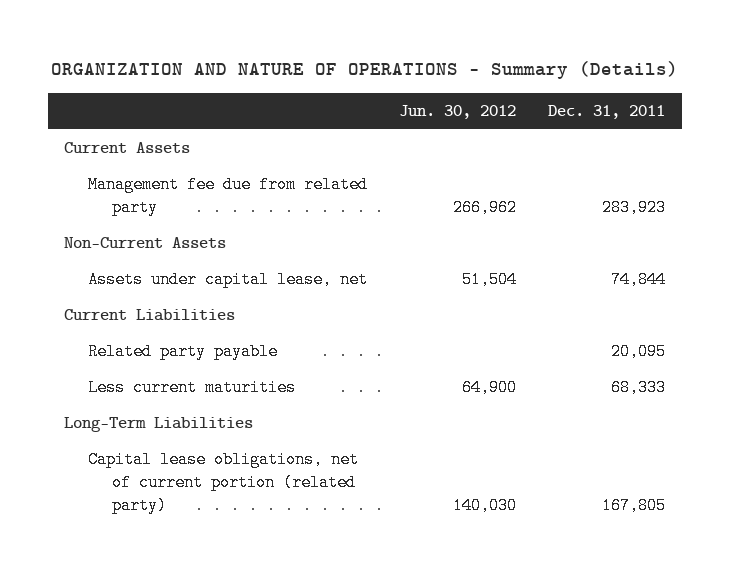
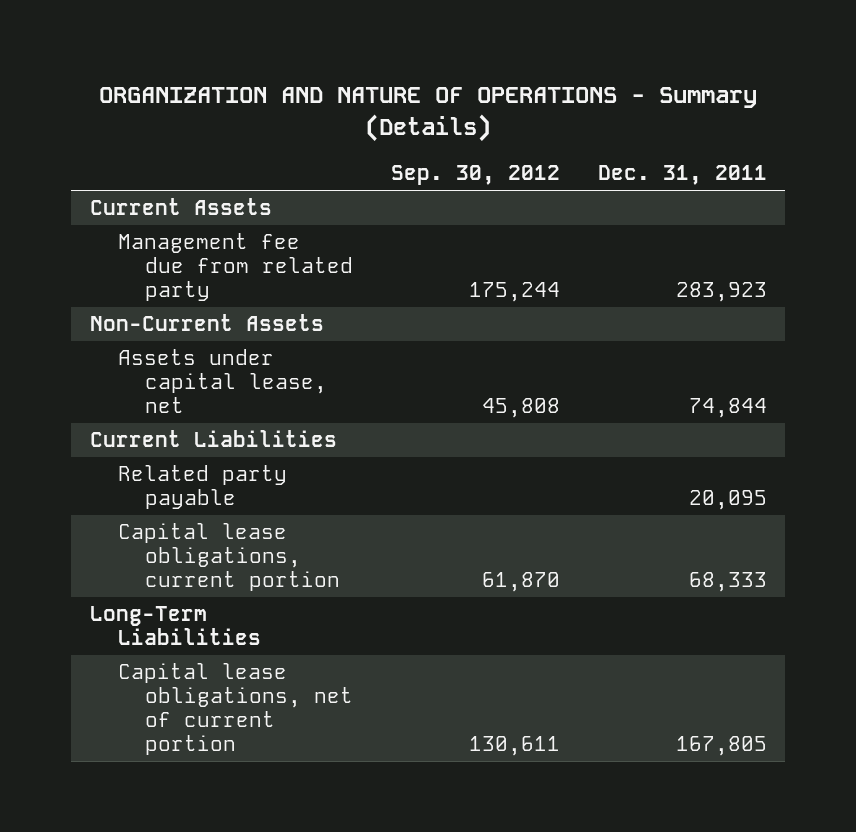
[399,105,517,120] Jun. 30, 2012 -> none
none -> [391,165,561,186] Sep. 30, 2012
[88,379,297,397] Less current maturities -> [117,523,341,592] Capital lease obligations, current portion
[88,451,360,514] Capital lease obligations, net of current portion (related party) -> [117,663,354,756] Capital lease obligations, net of current portion

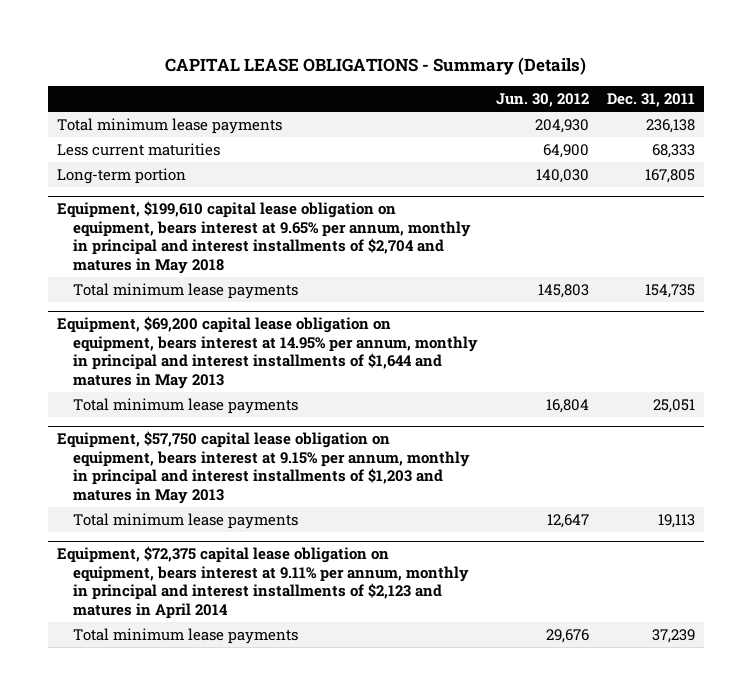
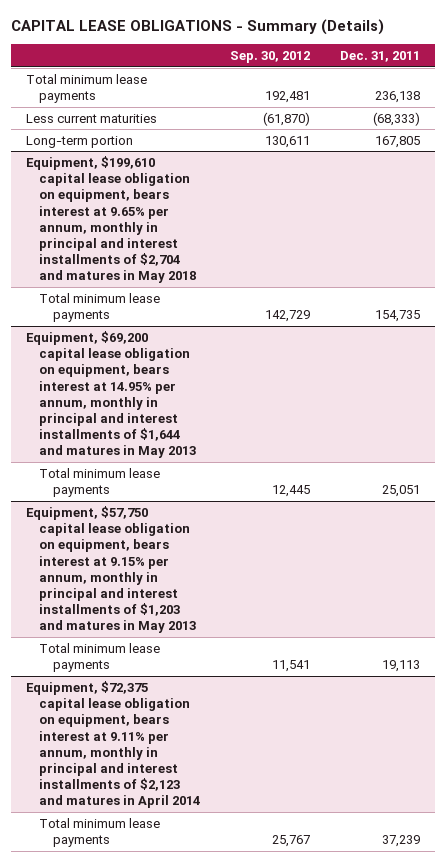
[495,92,589,107] Jun. 30, 2012 -> none
none -> [230,51,311,64] Sep. 30, 2012
[651,144,695,159] 68,333 -> [373,111,421,126] (68,333)

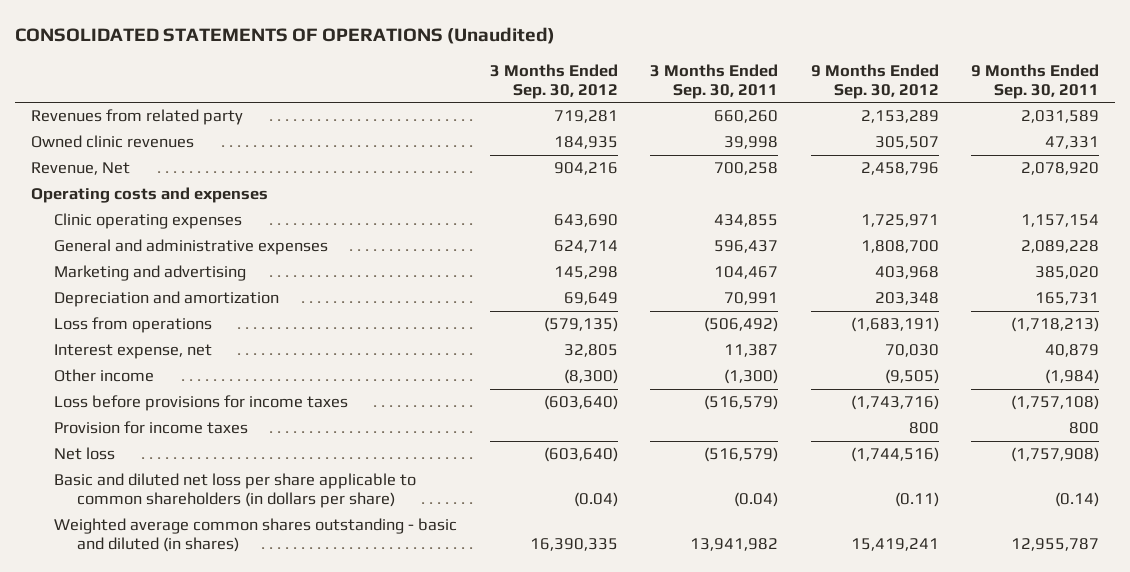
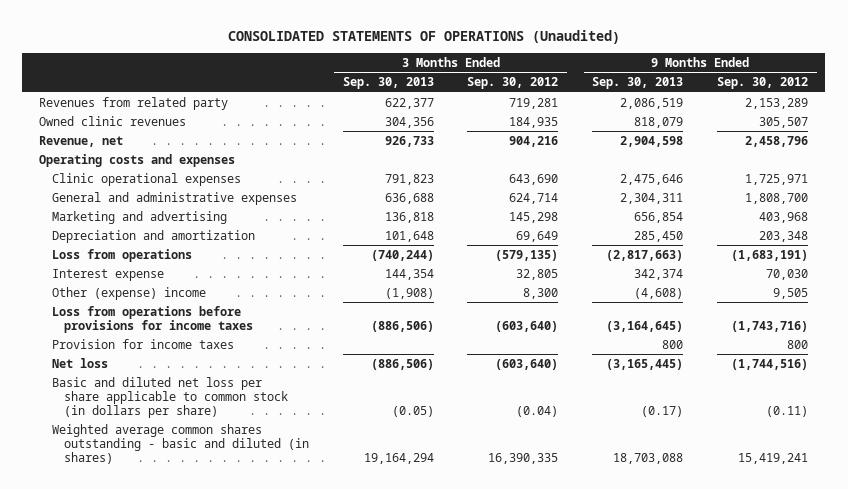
[650,63,779,99] 3 Months Ended Sep. 30, 2011 -> none
[971,63,1100,99] 9 Months Ended Sep. 30, 2011 -> none
none -> [342,77,434,90] Sep. 30, 2013
none -> [592,77,684,90] Sep. 30, 2013
[31,162,131,176] Revenue, Net -> [39,135,124,147] Revenue, net
[54,213,243,230] Clinic operating expenses -> [51,172,241,186] Clinic operational expenses
[54,344,213,360] Interest expense, net -> [51,268,164,281] Interest expense
[54,369,155,383] Other income -> [51,286,206,300] Other (expense) income
[563,369,618,385] (8,300) -> [523,287,559,299] 8,300
[884,369,939,385] (9,505) -> [773,287,809,299] 9,505
[54,395,349,412] Loss before provisions for income taxes -> [51,305,253,333] Loss from operations before provisions for income taxes
[54,473,417,509] Basic and diluted net loss per share applicable to common shareholders (in dollars per share) -> [51,376,288,418] Basic and diluted net loss per share applicable to common stock (in dollars per share)

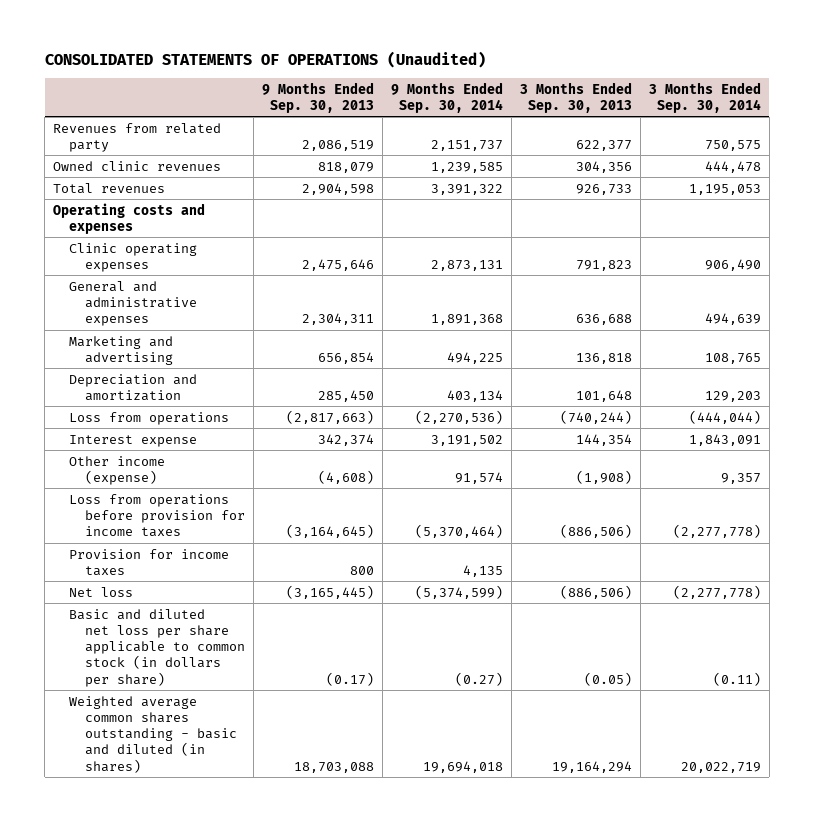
[467,77,559,90] Sep. 30, 2012 -> none
[717,77,809,90] Sep. 30, 2012 -> none
none -> [390,81,503,114] 9 Months Ended Sep. 30, 2014
none -> [648,81,761,114] 3 Months Ended Sep. 30, 2014
[39,135,124,147] Revenue, net -> [53,182,166,194] Total revenues
[51,172,241,186] Clinic operational expenses -> [69,242,198,272] Clinic operating expenses
[51,286,206,300] Other (expense) income -> [69,455,166,485] Other income (expense)
[51,305,253,333] Loss from operations before provisions for income taxes -> [69,493,246,538] Loss from operations before provision for income taxes

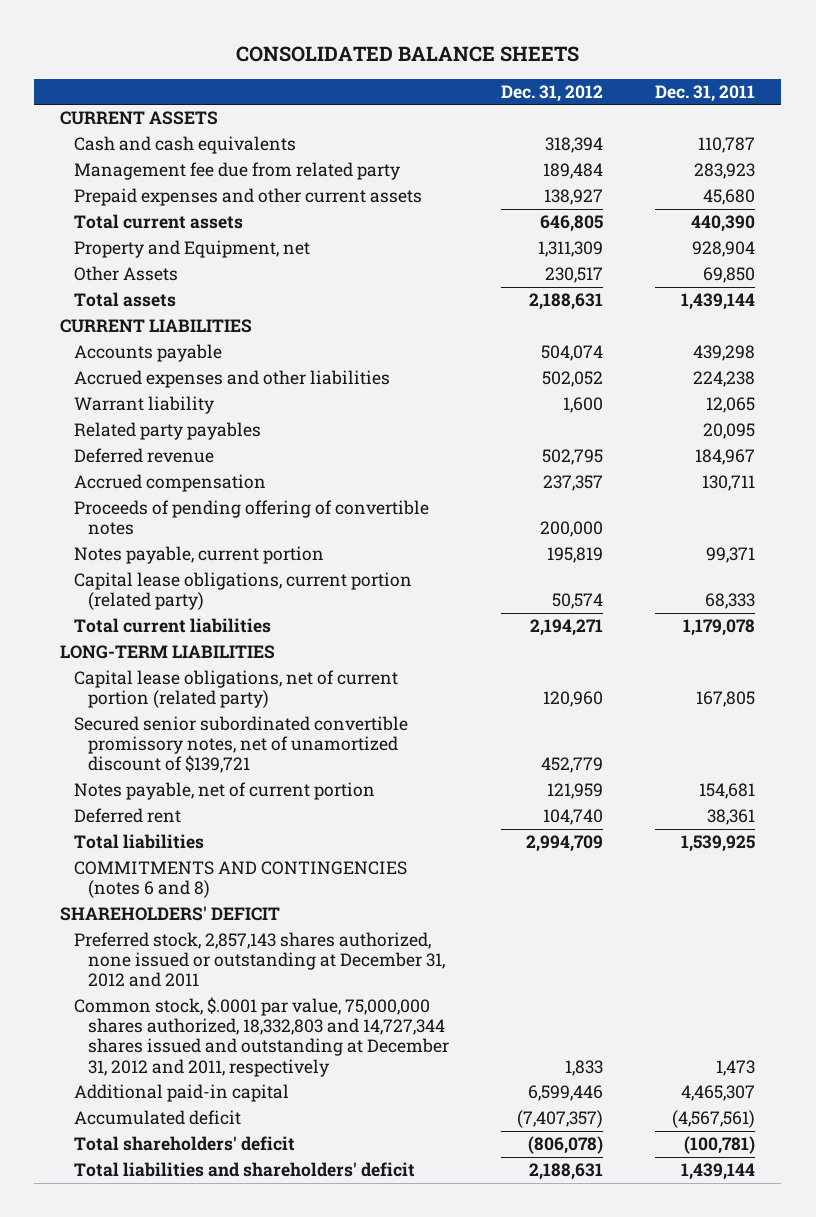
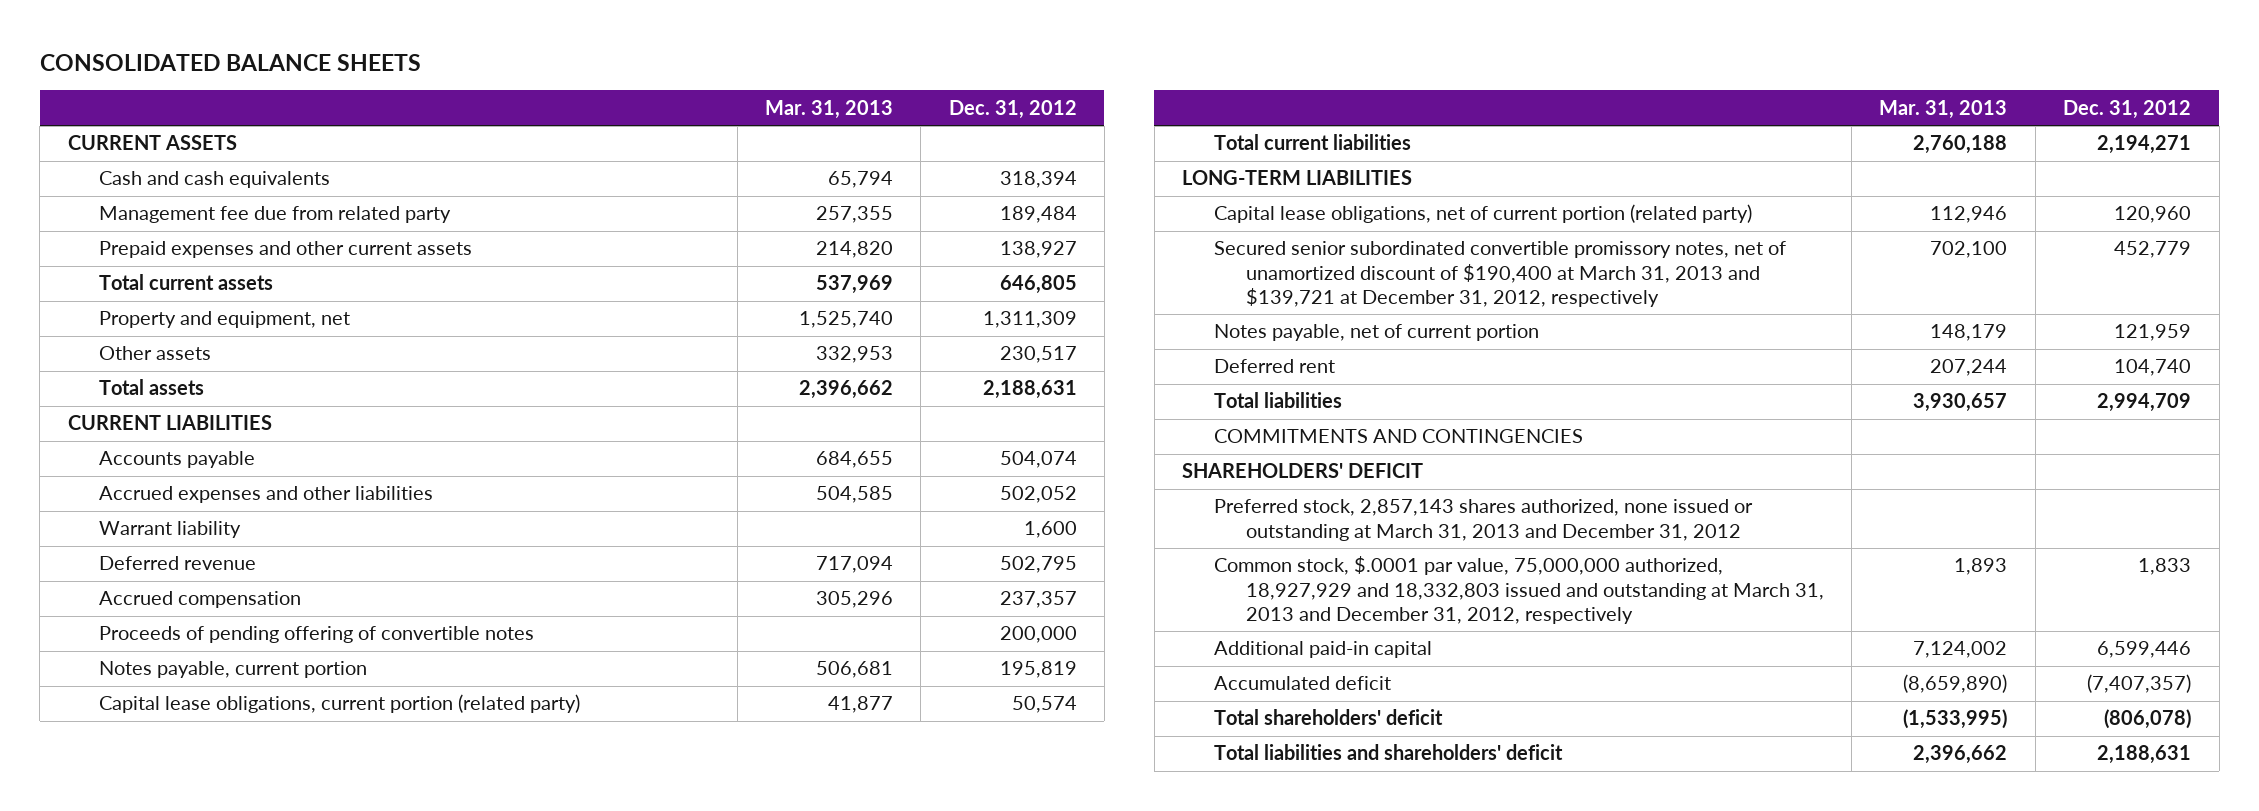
[655,84,756,102] Dec. 31, 2011 -> none
none -> [764,99,893,119] Mar. 31, 2013
[74,240,311,259] Property and Equipment, net -> [99,311,351,329] Property and equipment, net
[74,266,179,282] Other Assets -> [99,346,212,361] Other assets
[74,422,262,441] Related party payables -> none
[74,716,409,774] Secured senior subordinated convertible promissory notes, net of unamortized discount of $139,721 -> [1213,241,1786,308] Secured senior subordinated convertible promissory notes, net of unamortized discount of $190,400 at March 31, 2013 and $139,721 at December 31, 2012, respectively
[74,861,408,899] COMMITMENTS AND CONTINGENCIES (notes 6 and 8) -> [1213,429,1583,444] COMMITMENTS AND CONTINGENCIES
[74,932,445,988] Preferred stock, 2,857,143 shares authorized, none issued or outstanding at December 31, 2012 and 2011 -> [1213,499,1753,541] Preferred stock, 2,857,143 shares authorized, none issued or outstanding at March 31, 2013 and December 31, 2012
[74,997,449,1077] Common stock, $.0001 par value, 75,000,000 shares authorized, 18,332,803 and 14,727,344 shares issued and outstanding at December 31, 2012 and 2011, respectively -> [1213,556,1824,625] Common stock, $.0001 par value, 75,000,000 authorized, 18,927,929 and 18,332,803 issued and outstanding at March 31, 2013 and December 31, 2012, respectively

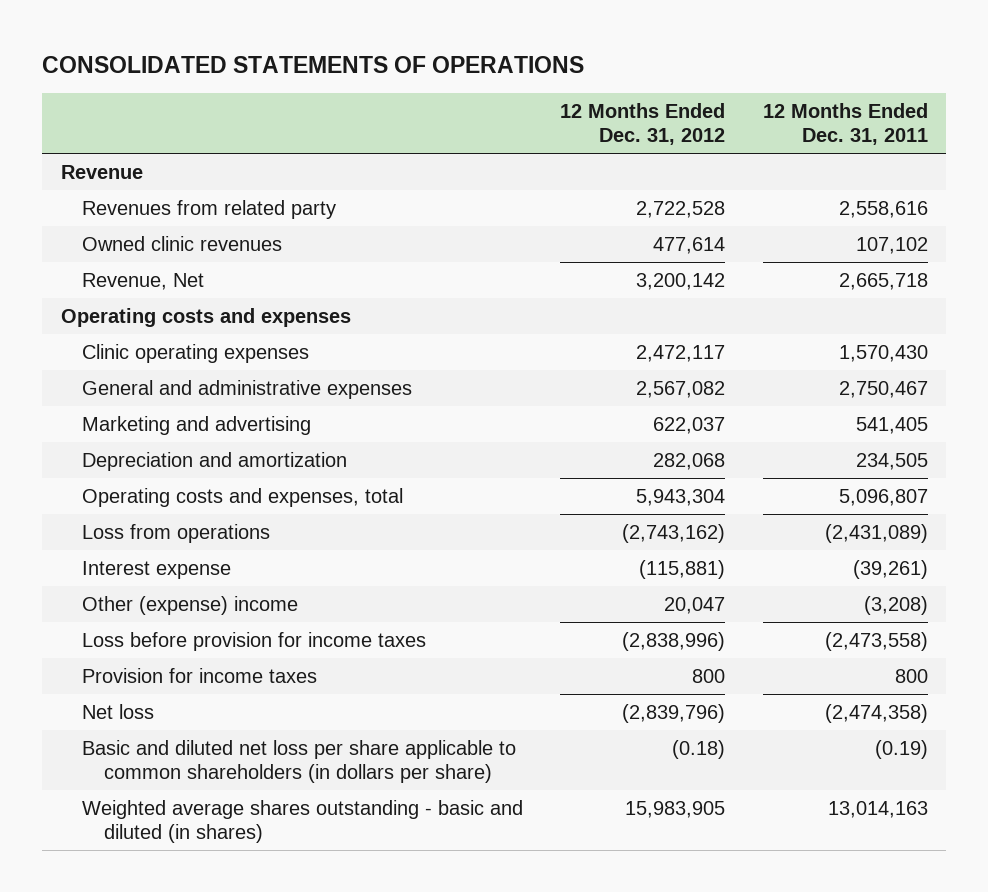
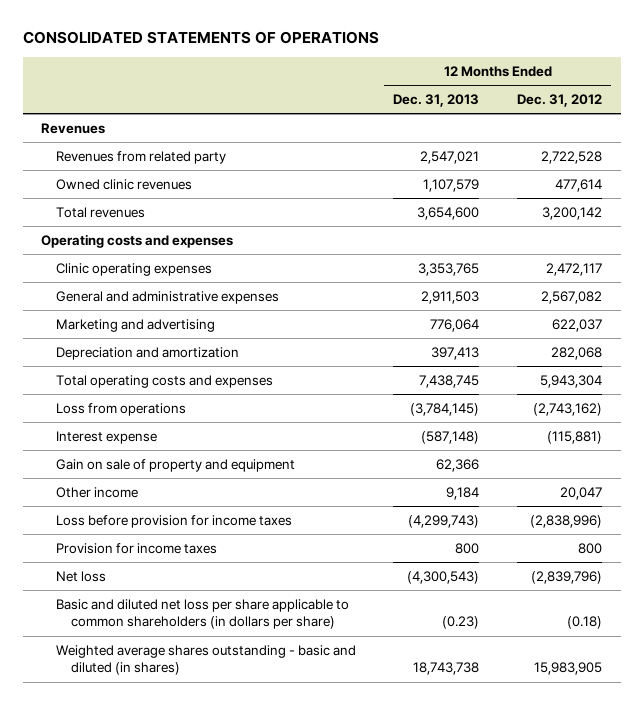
[762,103,928,145] 12 Months Ended Dec. 31, 2011 -> none
none -> [393,93,480,107] Dec. 31, 2013
[60,164,143,179] Revenue -> [41,122,106,134] Revenues
[82,272,205,290] Revenue, Net -> [56,206,146,218] Total revenues
[82,487,404,507] Operating costs and expenses, total -> [56,374,274,388] Total operating costs and expenses
none -> [56,458,296,472] Gain on sale of property and equipment
[82,595,299,615] Other (expense) income -> [56,486,139,498] Other income

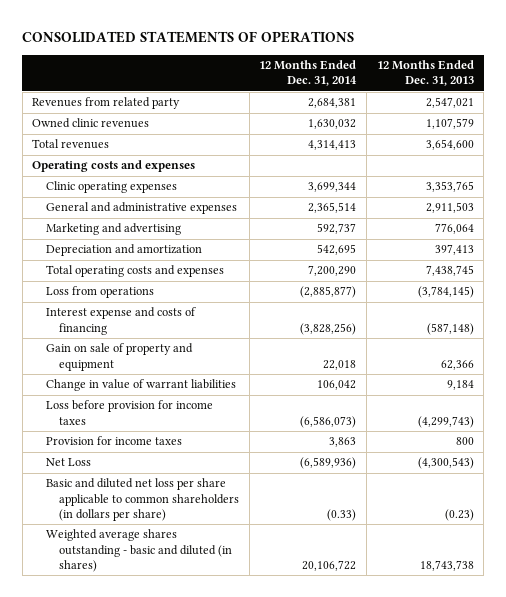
[516,93,602,107] Dec. 31, 2012 -> none
none -> [259,60,358,87] 12 Months Ended Dec. 31, 2014
[41,122,106,134] Revenues -> none
[56,430,158,444] Interest expense -> [45,307,196,335] Interest expense and costs of financing
[56,486,139,498] Other income -> [45,379,236,392] Change in value of warrant liabilities
[56,570,107,582] Net loss -> [45,458,91,467] Net Loss

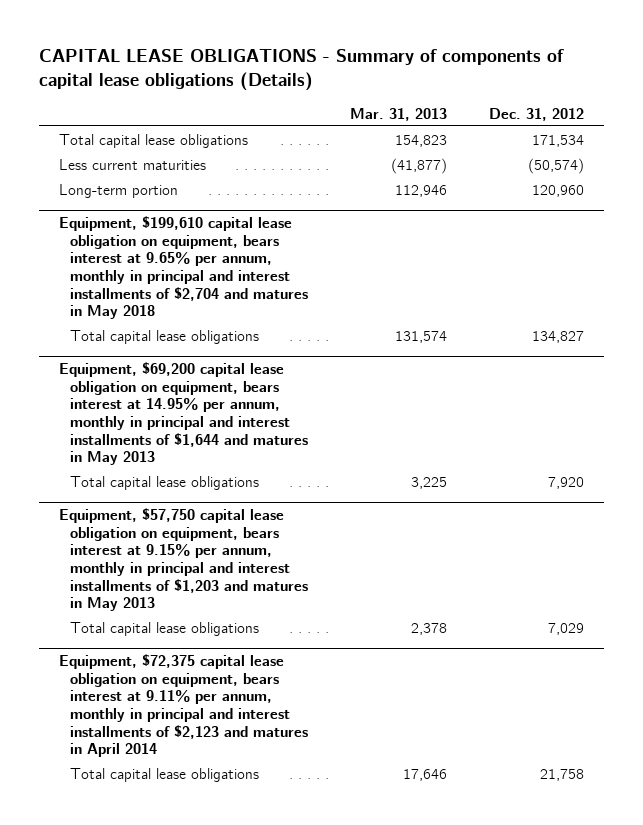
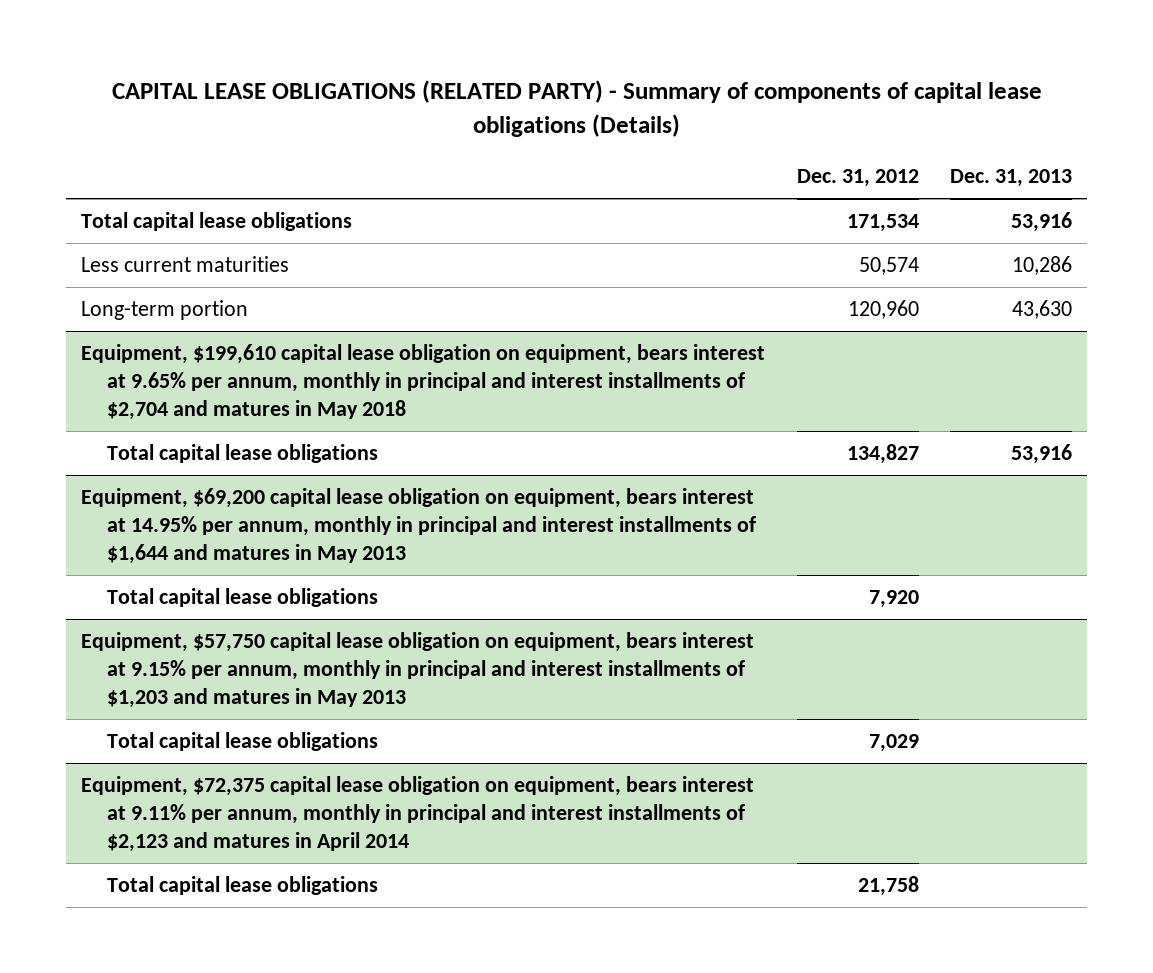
[38,49,564,91] CAPITAL LEASE OBLIGATIONS - Summary of components of capital lease obligations (Details) -> [111,80,1042,137] CAPITAL LEASE OBLIGATIONS (RELATED PARTY) - Summary of components of capital lease obligations (Details)
[349,107,447,121] Mar. 31, 2013 -> none
none -> [949,169,1072,188] Dec. 31, 2013
[527,157,584,174] (50,574) -> [858,257,919,276] 50,574

